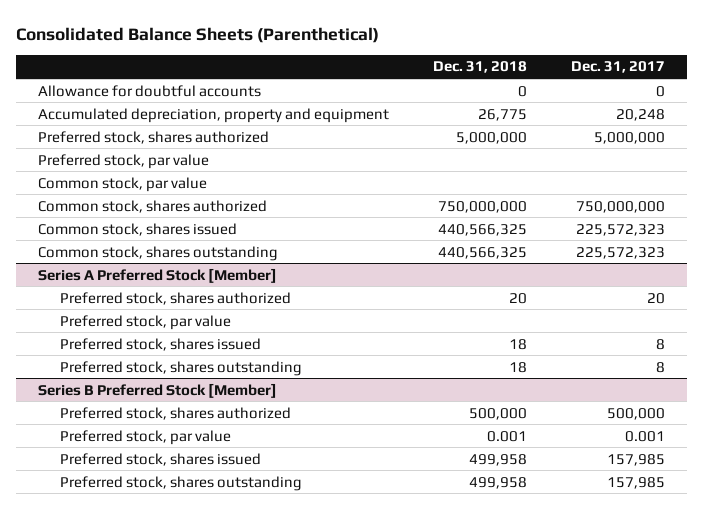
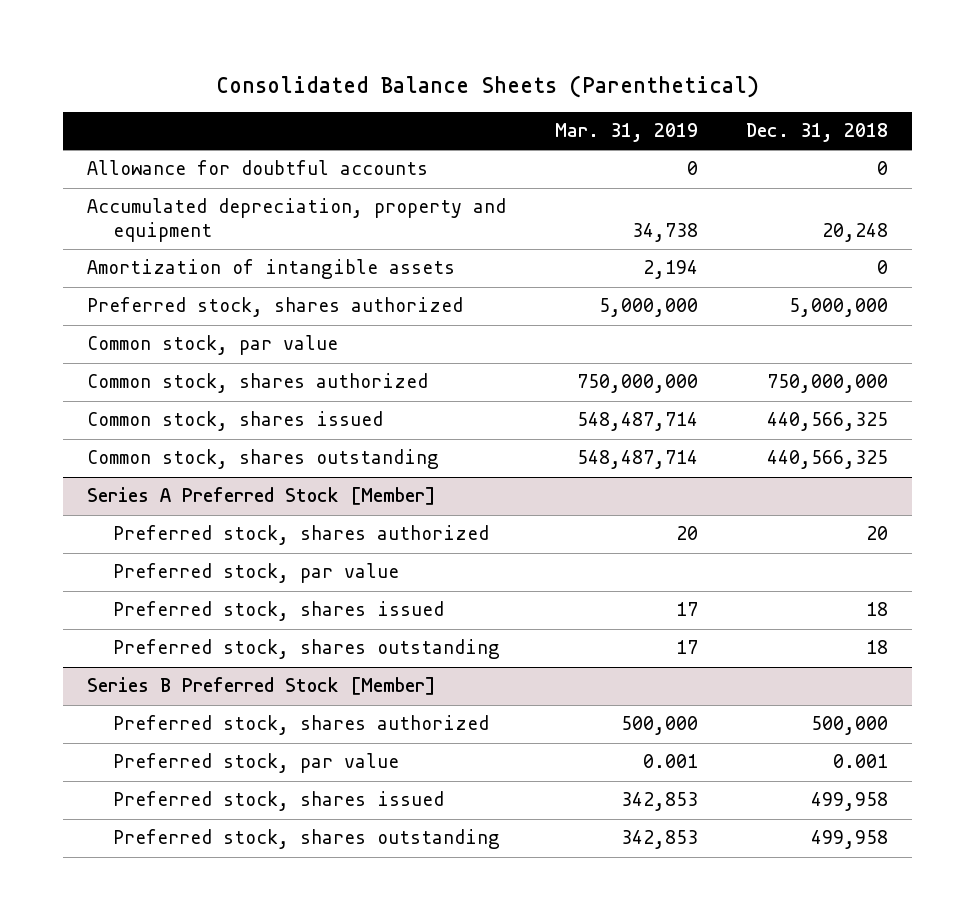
[571,61,666,74] Dec. 31, 2017 -> none
none -> [554,123,698,143] Mar. 31, 2019
[478,108,528,121] 26,775 -> [822,222,889,242] 20,248
none -> [86,259,455,280] Amortization of intangible assets
[38,153,210,169] Preferred stock, par value -> none

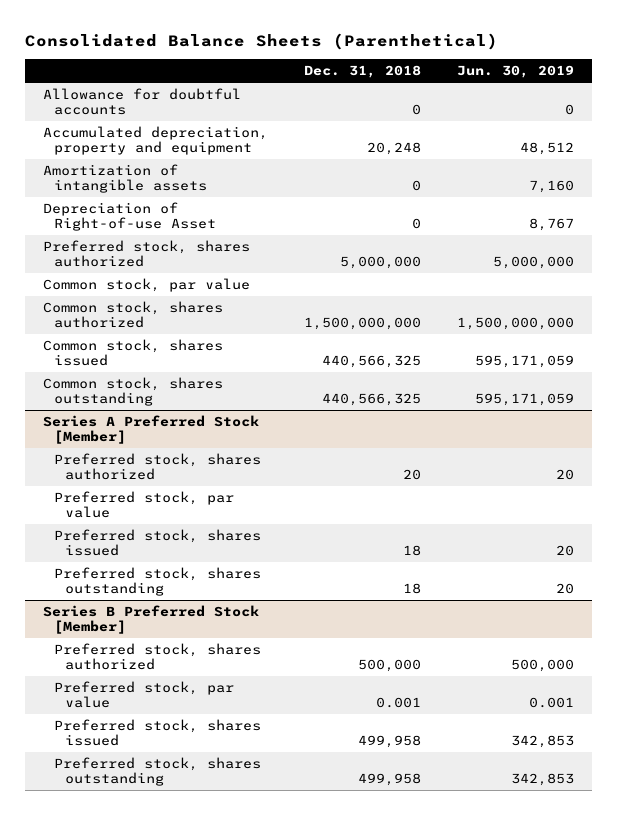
[554,123,698,143] Mar. 31, 2019 -> none
none -> [457,65,575,79] Jun. 30, 2019
none -> [43,202,217,232] Depreciation of Right-of-use Asset
[767,374,889,394] 750,000,000 -> [304,317,422,331] 1,500,000,000

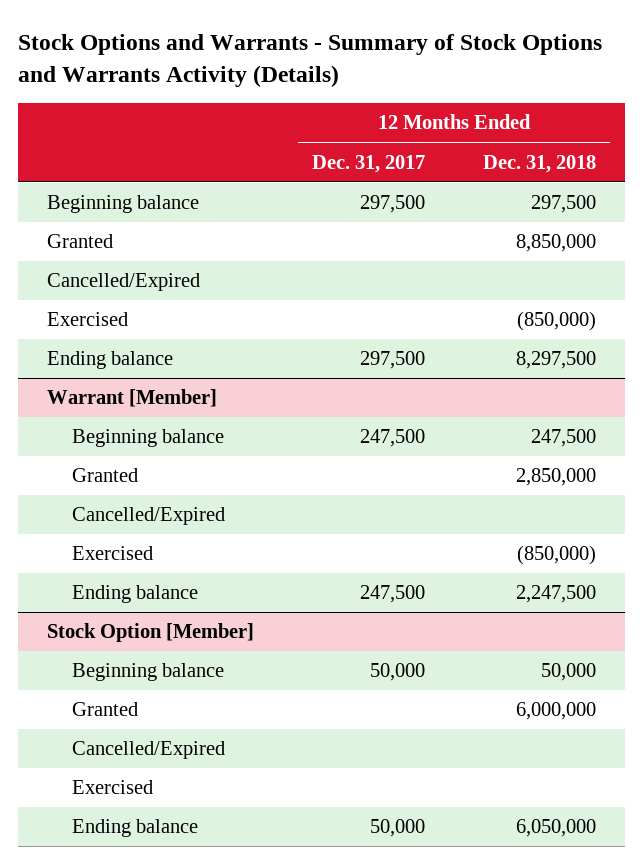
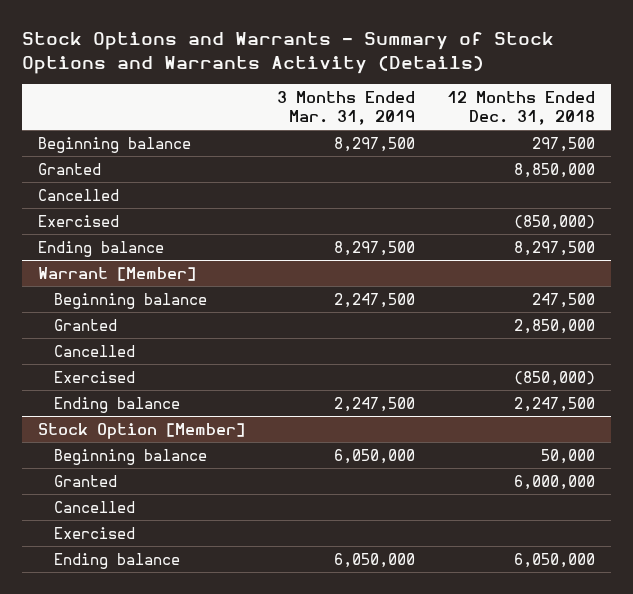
[311,154,425,173] Dec. 31, 2017 -> none
none -> [276,90,415,125] 3 Months Ended Mar. 31, 2019
[47,273,201,292] Cancelled/Expired -> [37,188,119,201] Cancelled
[71,507,225,526] Cancelled/Expired -> [53,344,135,357] Cancelled
[71,741,225,760] Cancelled/Expired -> [53,500,135,513] Cancelled

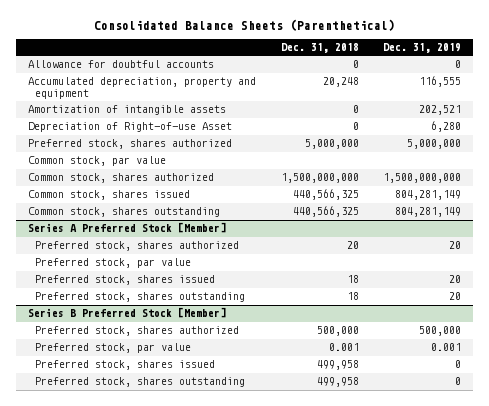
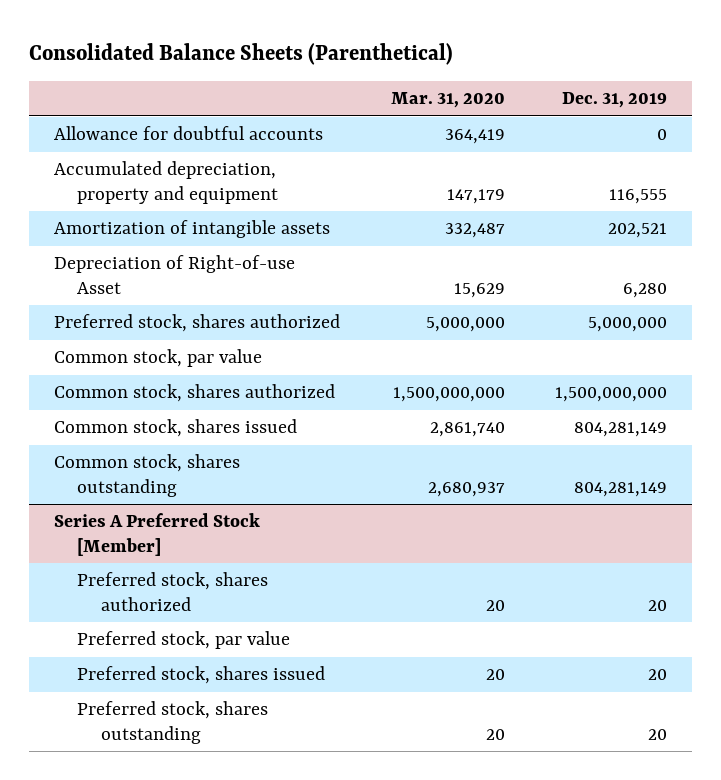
[280,43,359,54] Dec. 31, 2018 -> none
none -> [390,91,505,108] Mar. 31, 2020
[28,307,227,319] Series B Preferred Stock [Member] -> none
[34,326,239,337] Preferred stock, shares authorized -> none
[34,343,191,354] Preferred stock, par value -> none
[34,360,215,371] Preferred stock, shares issued -> none
[34,377,245,388] Preferred stock, shares outstanding -> none

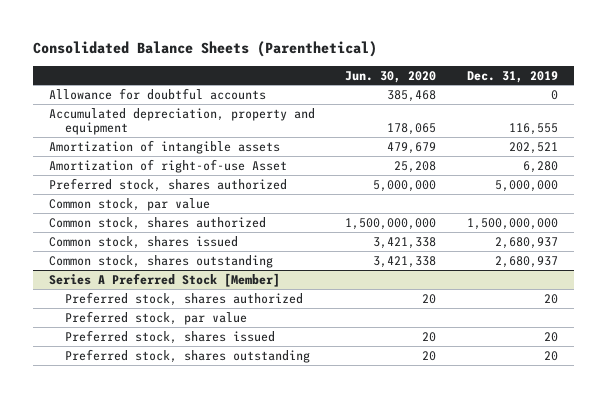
[390,91,505,108] Mar. 31, 2020 -> none
none -> [345,70,437,83] Jun. 30, 2020
[54,255,296,294] Depreciation of Right-of-use Asset -> [48,158,287,173] Amortization of right-of-use Asset
[574,422,668,438] 804,281,149 -> [495,236,559,249] 2,680,937
[574,481,668,497] 804,281,149 -> [495,255,559,268] 2,680,937

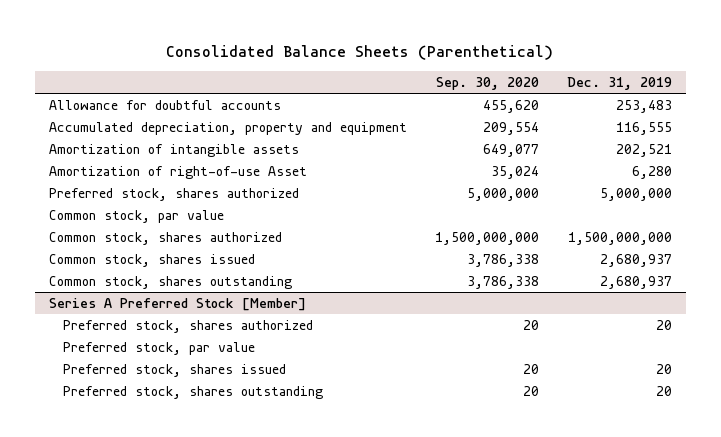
[345,70,437,83] Jun. 30, 2020 -> none
none -> [435,76,539,90] Sep. 30, 2020
[551,89,559,100] 0 -> [615,99,672,113] 253,483

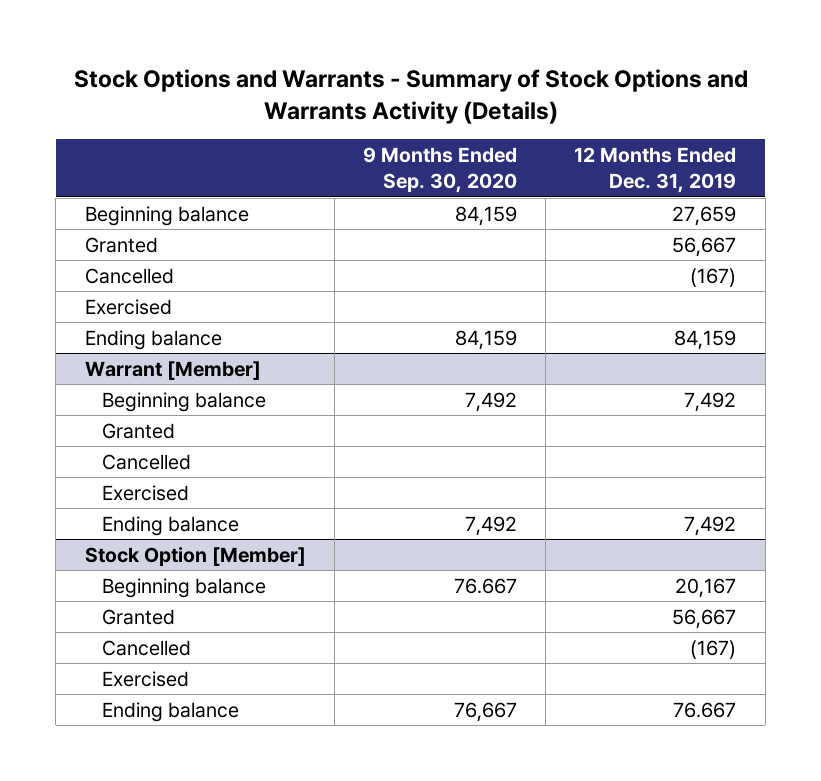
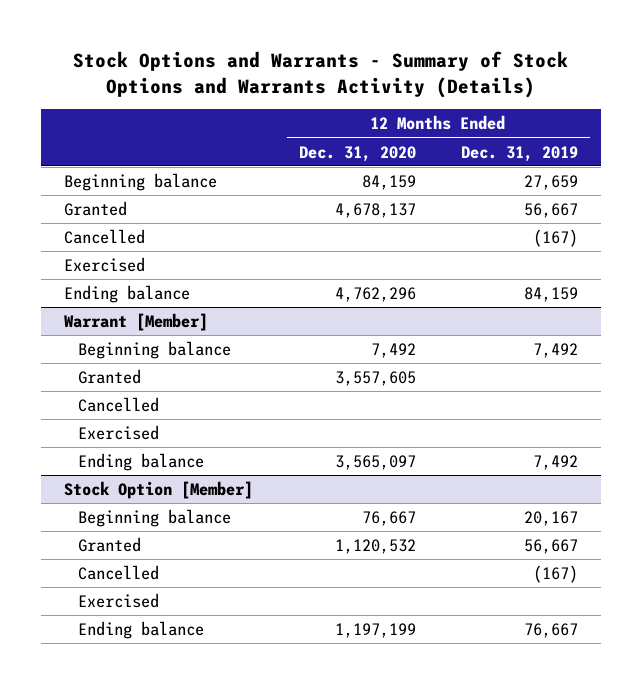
[363,146,518,194] 9 Months Ended Sep. 30, 2020 -> none
none -> [298,145,416,162] Dec. 31, 2020
[673,701,737,718] 76.667 -> [524,622,579,638] 76,667

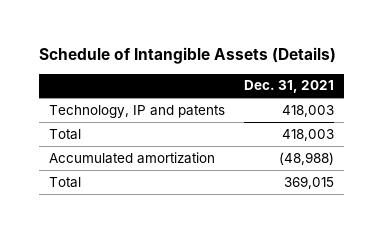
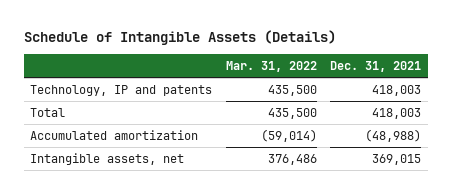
none -> [225,60,317,72] Mar. 31, 2022
[48,176,81,188] Total -> [30,152,185,165] Intangible assets, net

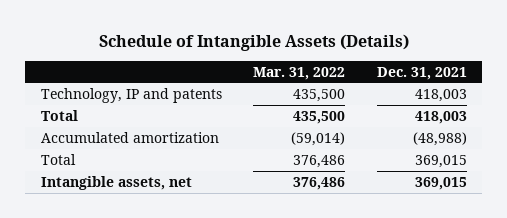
none -> [40,153,76,165] Total

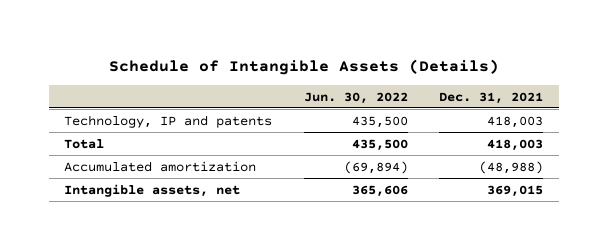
[253,66,346,80] Mar. 31, 2022 -> none
none -> [303,91,408,104] Jun. 30, 2022
[40,153,76,165] Total -> none

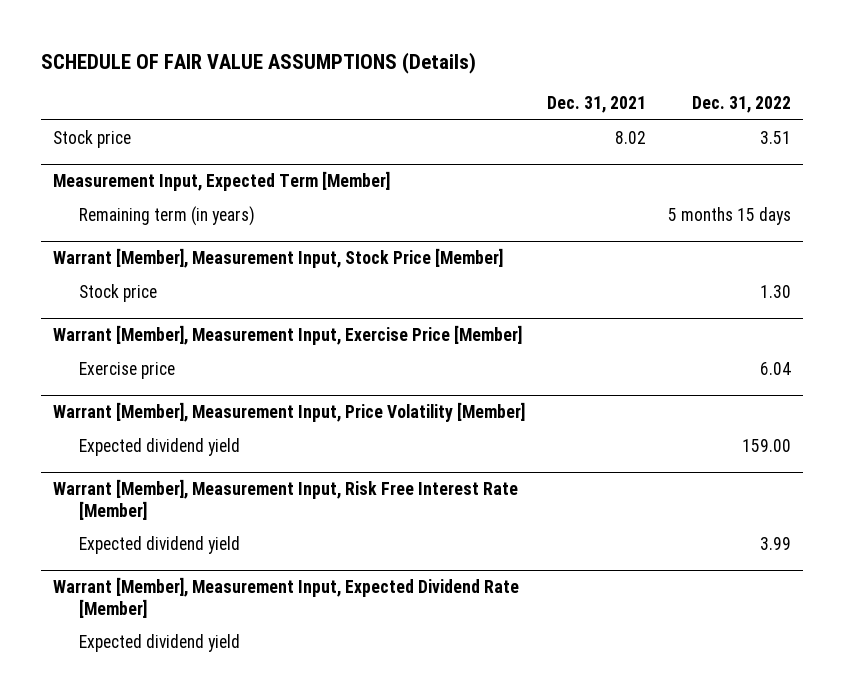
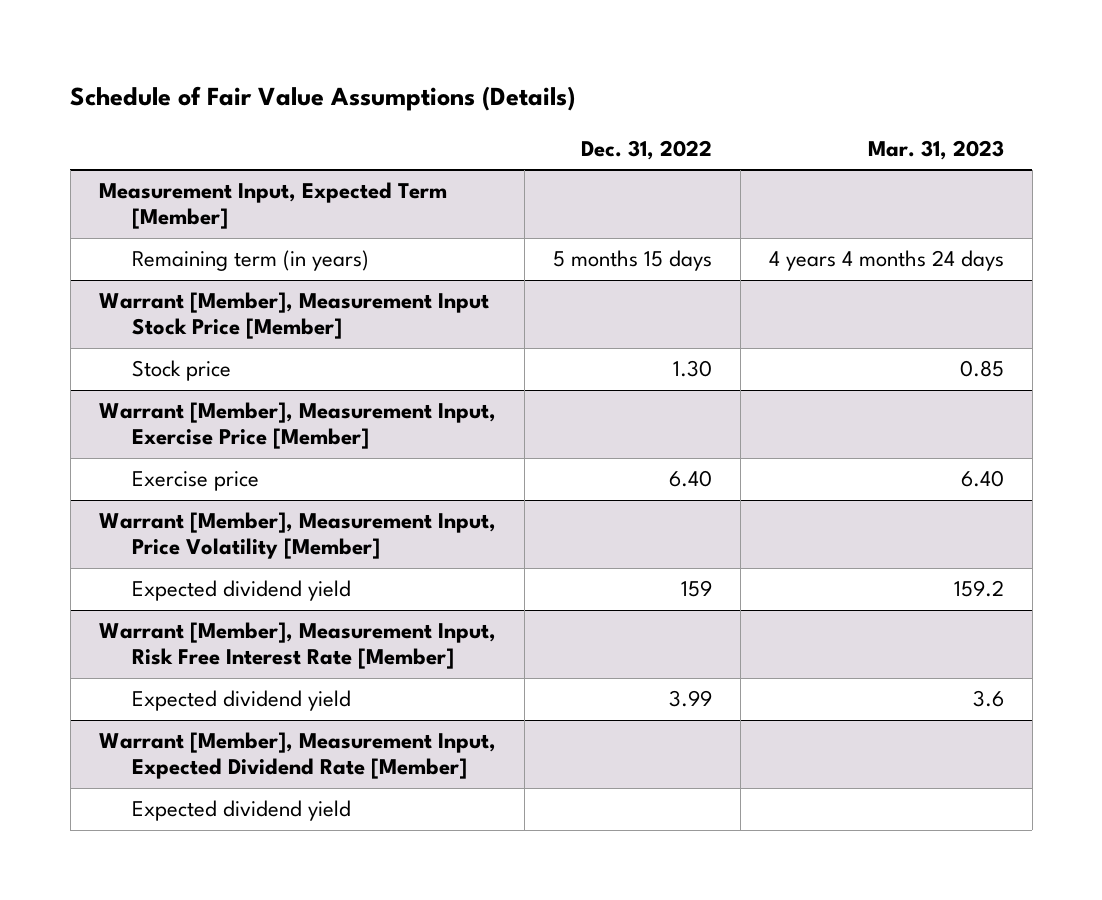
[41,51,477,74] SCHEDULE OF FAIR VALUE ASSUMPTIONS (Details) -> [70,86,576,112] Schedule of Fair Value Assumptions (Details)
[546,96,646,114] Dec. 31, 2021 -> none
none -> [867,140,1004,161] Mar. 31, 2023
[52,129,131,148] Stock price -> none
[52,248,503,269] Warrant [Member], Measurement Input, Stock Price [Member] -> [98,292,489,340] Warrant [Member], Measurement Input Stock Price [Member]
[760,361,792,375] 6.04 -> [668,470,712,488] 6.40
[742,438,792,452] 159.00 -> [680,580,712,598] 159

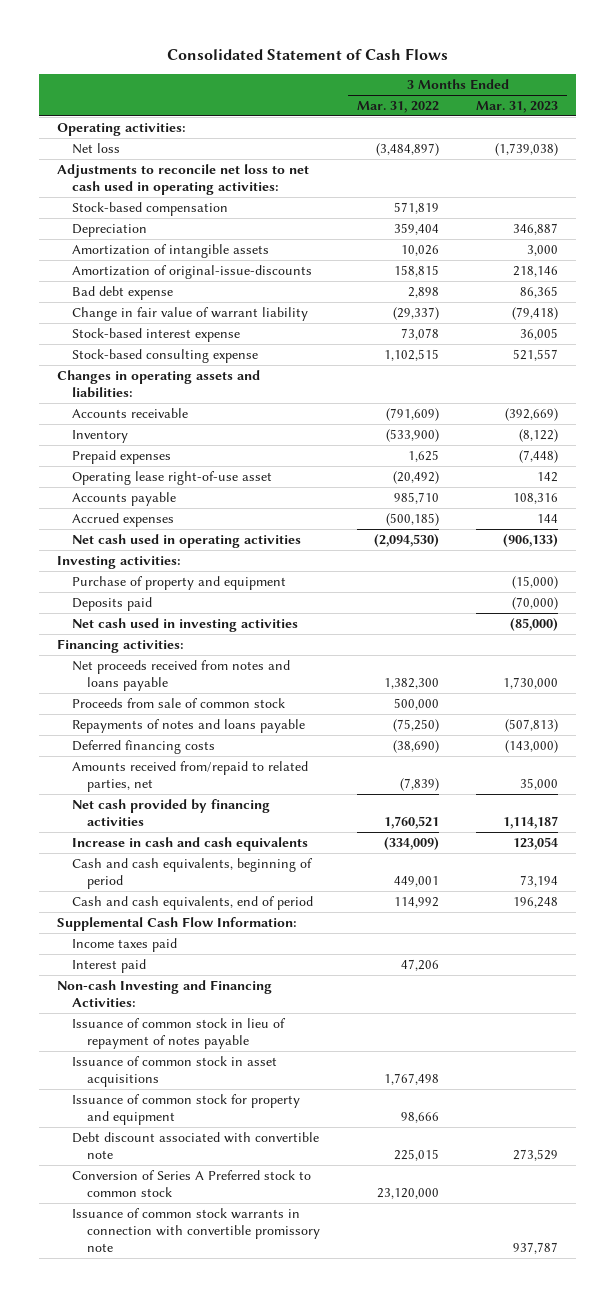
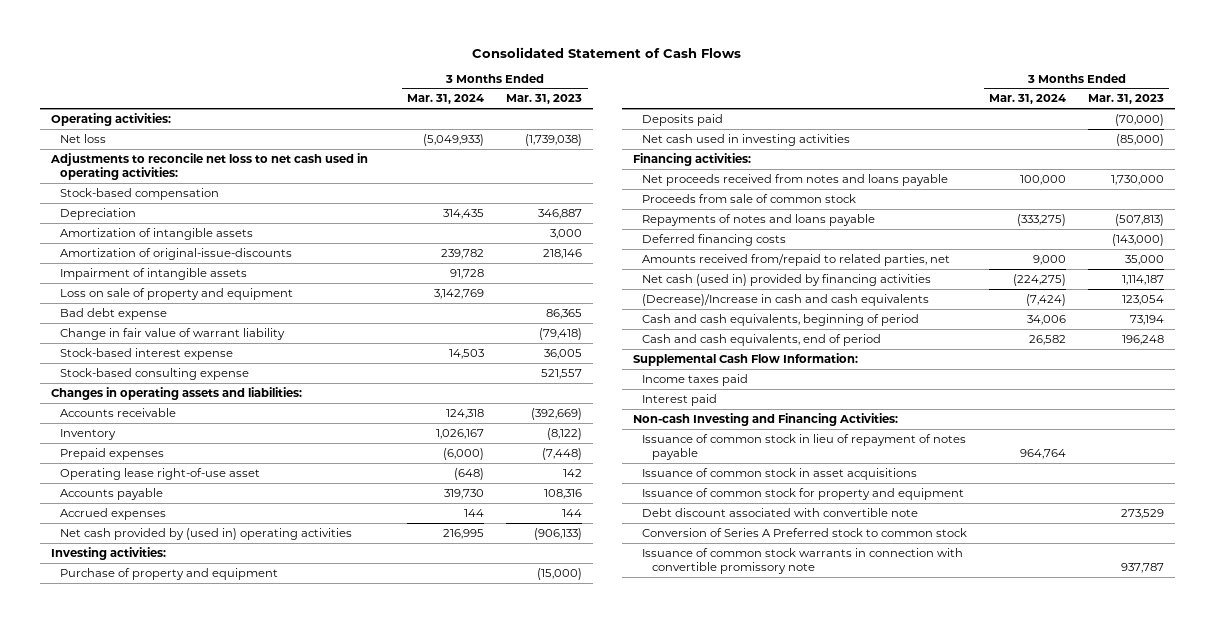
[357,101,440,114] Mar. 31, 2022 -> none
none -> [407,94,485,105] Mar. 31, 2024
none -> [60,267,248,280] Impairment of intangible assets
none -> [60,287,294,300] Loss on sale of property and equipment
[72,533,302,548] Net cash used in operating activities -> [60,527,353,540] Net cash provided by (used in) operating activities
[72,798,271,826] Net cash provided by financing activities -> [642,273,932,286] Net cash (used in) provided by financing activities
[72,836,309,851] Increase in cash and cash equivalents -> [642,293,930,306] (Decrease)/Increase in cash and cash equivalents

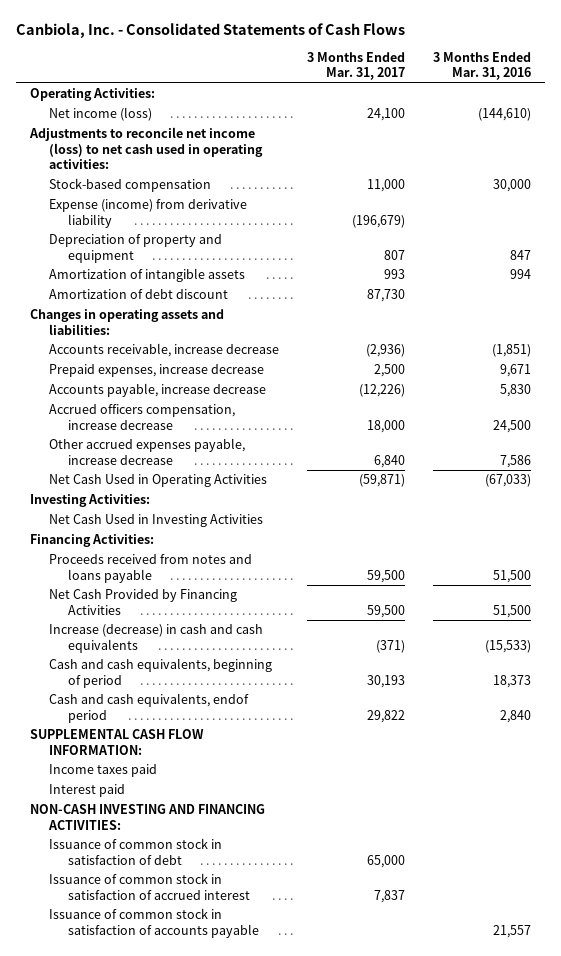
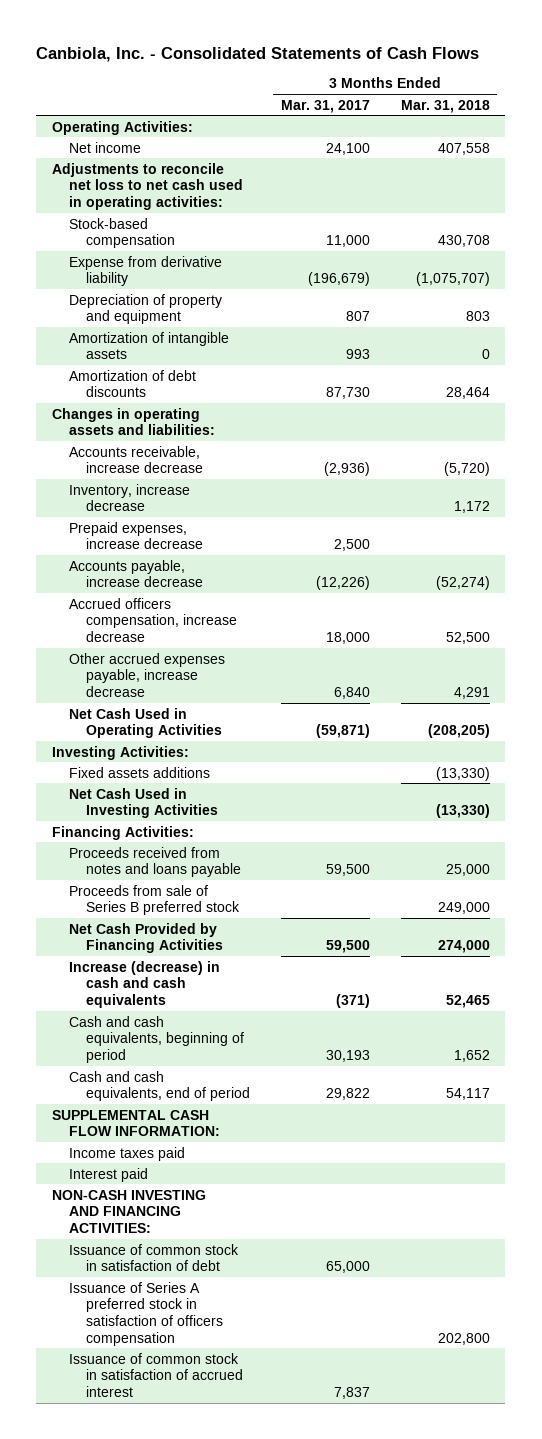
[433,51,532,81] 3 Months Ended Mar. 31, 2016 -> none
none -> [400,99,490,113] Mar. 31, 2018
[49,107,153,122] Net income (loss) -> [69,141,142,153] Net income
[28,127,264,170] Adjustments to reconcile net income (loss) to net cash used in operating activities: -> [51,162,244,210] Adjustments to reconcile net loss to net cash used in operating activities:
[49,199,248,228] Expense (income) from derivative liability -> [69,255,223,287] Expense from derivative liability
[49,289,229,300] Amortization of debt discount -> [69,369,197,398] Amortization of debt discounts
none -> [69,483,191,512] Inventory, increase decrease
none -> [69,766,211,778] Fixed assets additions
none -> [69,884,241,916] Proceeds from sale of Series B preferred stock
[49,693,250,723] Cash and cash equivalents, endof period -> [69,1070,251,1102] Cash and cash equivalents, end of period
none -> [69,1281,224,1346] Issuance of Series A preferred stock in satisfaction of officers compensation
[49,908,260,938] Issuance of common stock in satisfaction of accounts payable -> none

